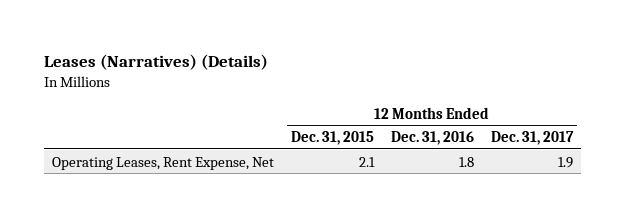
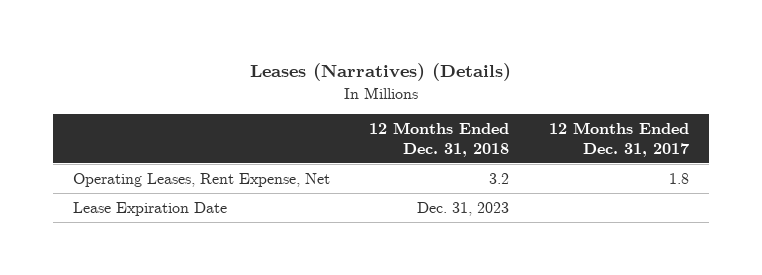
[291,131,375,146] Dec. 31, 2015 -> none
[391,131,475,146] Dec. 31, 2016 -> none
none -> [369,122,510,157] 12 Months Ended Dec. 31, 2018
[557,156,573,168] 1.9 -> [668,173,689,185] 1.8
none -> [72,202,227,217] Lease Expiration Date

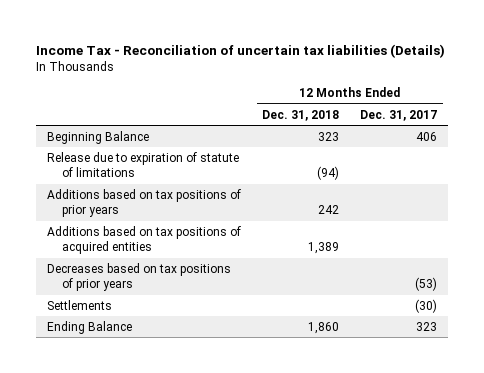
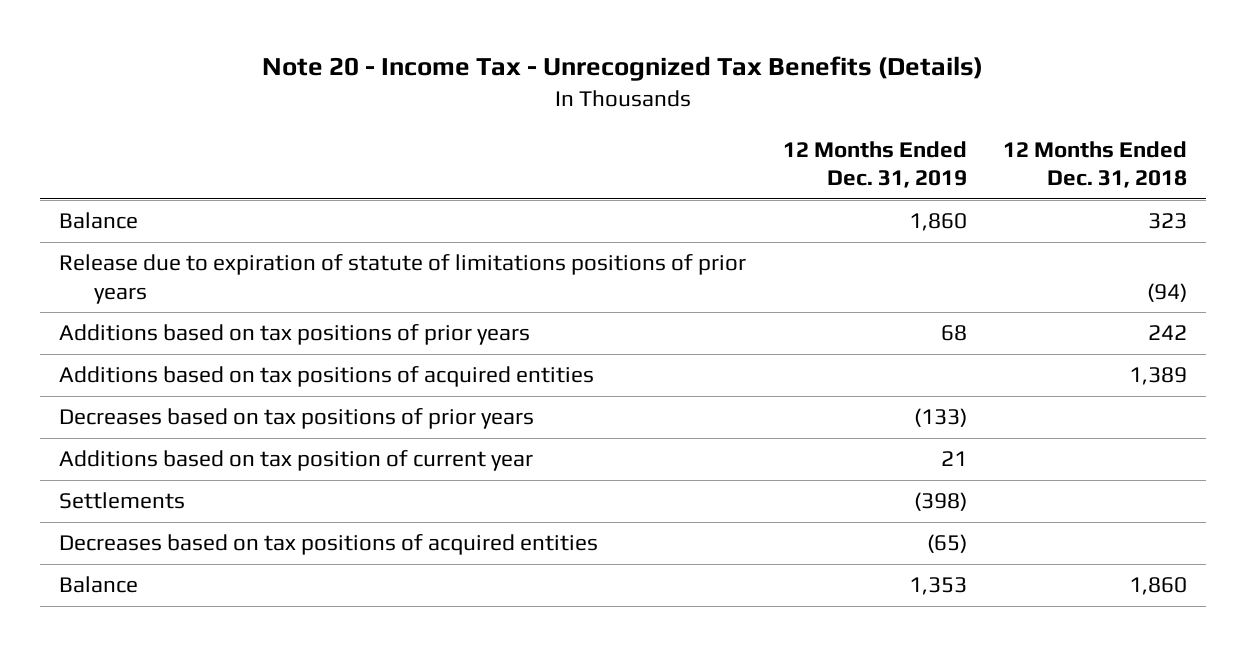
[36,43,446,58] Income Tax - Reconciliation of uncertain tax liabilities (Details) -> [262,56,984,82] Note 20 - Income Tax - Unrecognized Tax Benefits (Details)
[360,109,438,121] Dec. 31, 2017 -> none
none -> [782,140,967,189] 12 Months Ended Dec. 31, 2019
[46,130,149,144] Beginning Balance -> [58,212,138,230] Balance
[46,151,239,177] Release due to expiration of statute of limitations -> [58,254,746,304] Release due to expiration of statute of limitations positions of prior years
none -> [58,450,533,472] Additions based on tax position of current year
none -> [58,534,598,556] Decreases based on tax positions of acquired entities
[46,320,132,334] Ending Balance -> [58,576,138,594] Balance

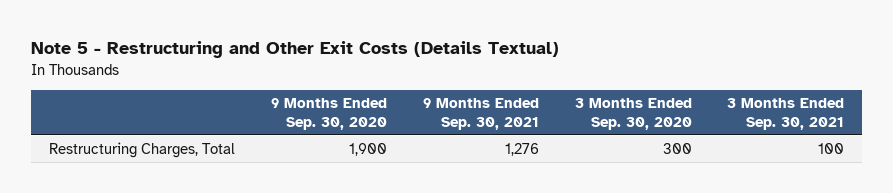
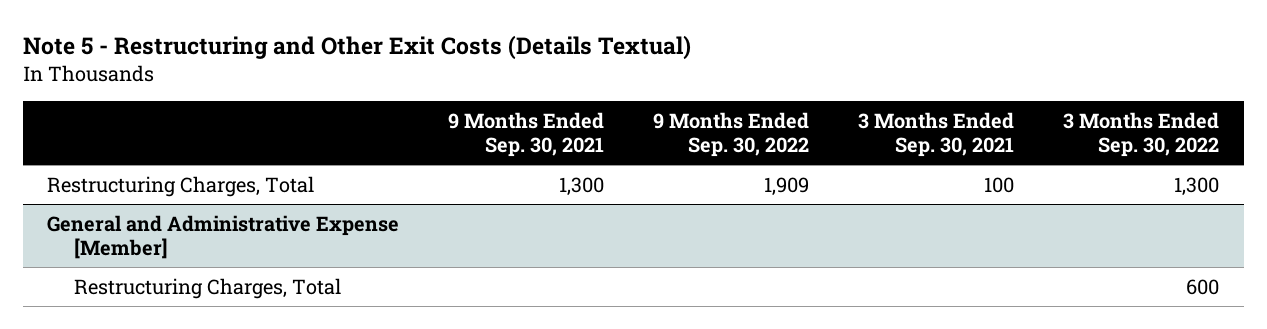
[270,97,387,130] 9 Months Ended Sep. 30, 2020 -> none
[574,97,692,130] 3 Months Ended Sep. 30, 2020 -> none
none -> [653,111,810,157] 9 Months Ended Sep. 30, 2022
none -> [1063,111,1220,157] 3 Months Ended Sep. 30, 2022
[504,143,539,157] 1,276 -> [559,176,605,196] 1,300
none -> [47,214,400,259] General and Administrative Expense [Member]
none -> [73,277,341,299] Restructuring Charges, Total

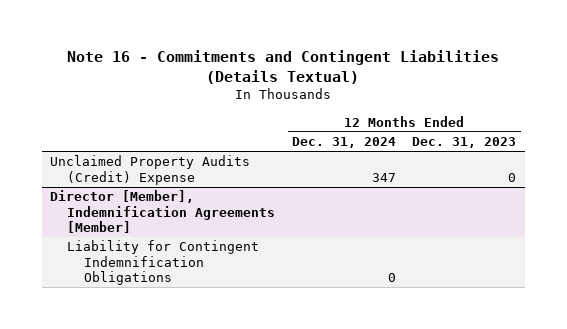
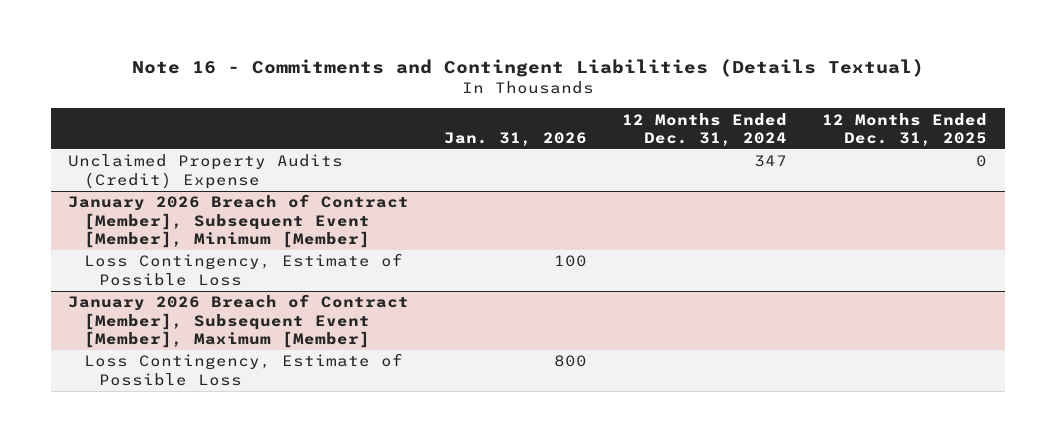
[412,137,517,149] Dec. 31, 2023 -> none
none -> [444,131,588,146] Jan. 31, 2026
none -> [822,112,988,146] 12 Months Ended Dec. 31, 2025
[50,190,276,234] Director [Member], Indemnification Agreements [Member] -> none
[67,240,260,286] Liability for Contingent Indemnification Obligations -> none
none -> [68,194,410,248] January 2026 Breach of Contract [Member], Subsequent Event [Member], Minimum [Member]
none -> [83,253,403,286] Loss Contingency, Estimate of Possible Loss
none -> [68,294,410,348] January 2026 Breach of Contract [Member], Subsequent Event [Member], Maximum [Member]
none -> [83,353,403,386] Loss Contingency, Estimate of Possible Loss

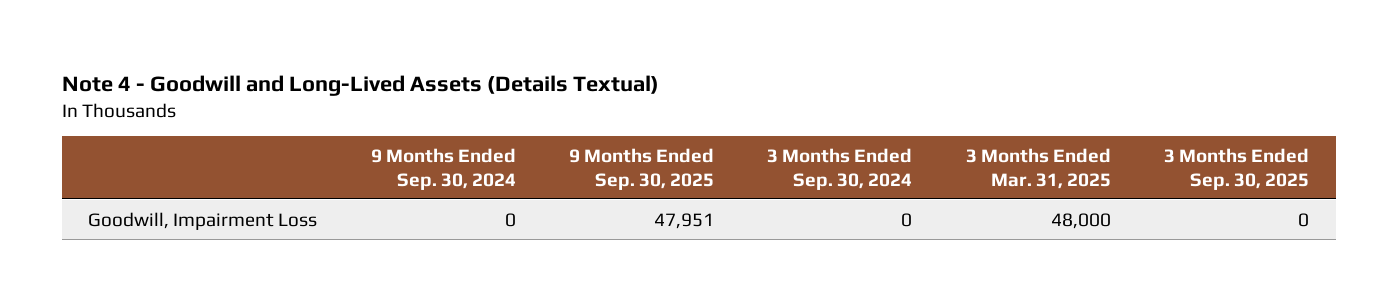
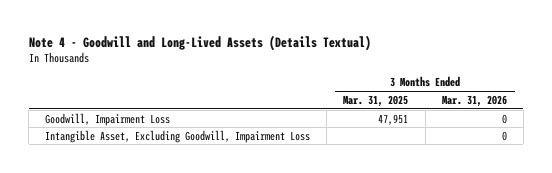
[370,147,516,190] 9 Months Ended Sep. 30, 2024 -> none
[568,147,714,190] 9 Months Ended Sep. 30, 2025 -> none
[767,147,913,190] 3 Months Ended Sep. 30, 2024 -> none
[1164,147,1310,190] 3 Months Ended Sep. 30, 2025 -> none
none -> [441,94,507,107] Mar. 31, 2026
[1050,212,1111,229] 48,000 -> [378,113,409,125] 47,951
none -> [45,129,311,143] Intangible Asset, Excluding Goodwill, Impairment Loss

